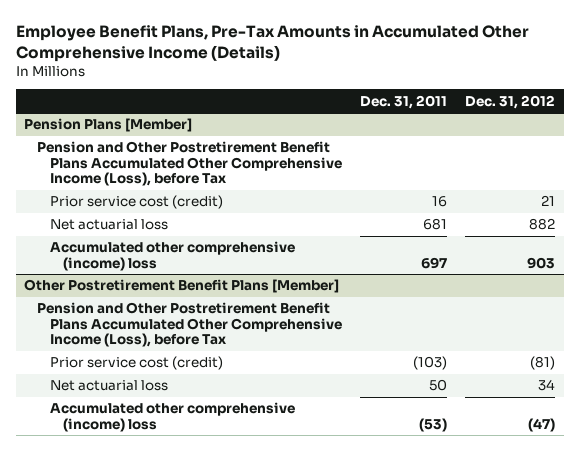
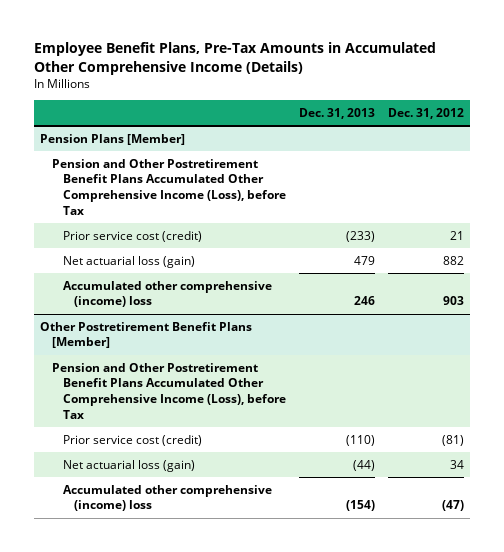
[359,94,447,109] Dec. 31, 2011 -> none
none -> [298,108,375,120] Dec. 31, 2013
[50,219,169,231] Net actuarial loss -> [62,255,195,268] Net actuarial loss (gain)
[50,380,169,392] Net actuarial loss -> [62,459,195,472] Net actuarial loss (gain)

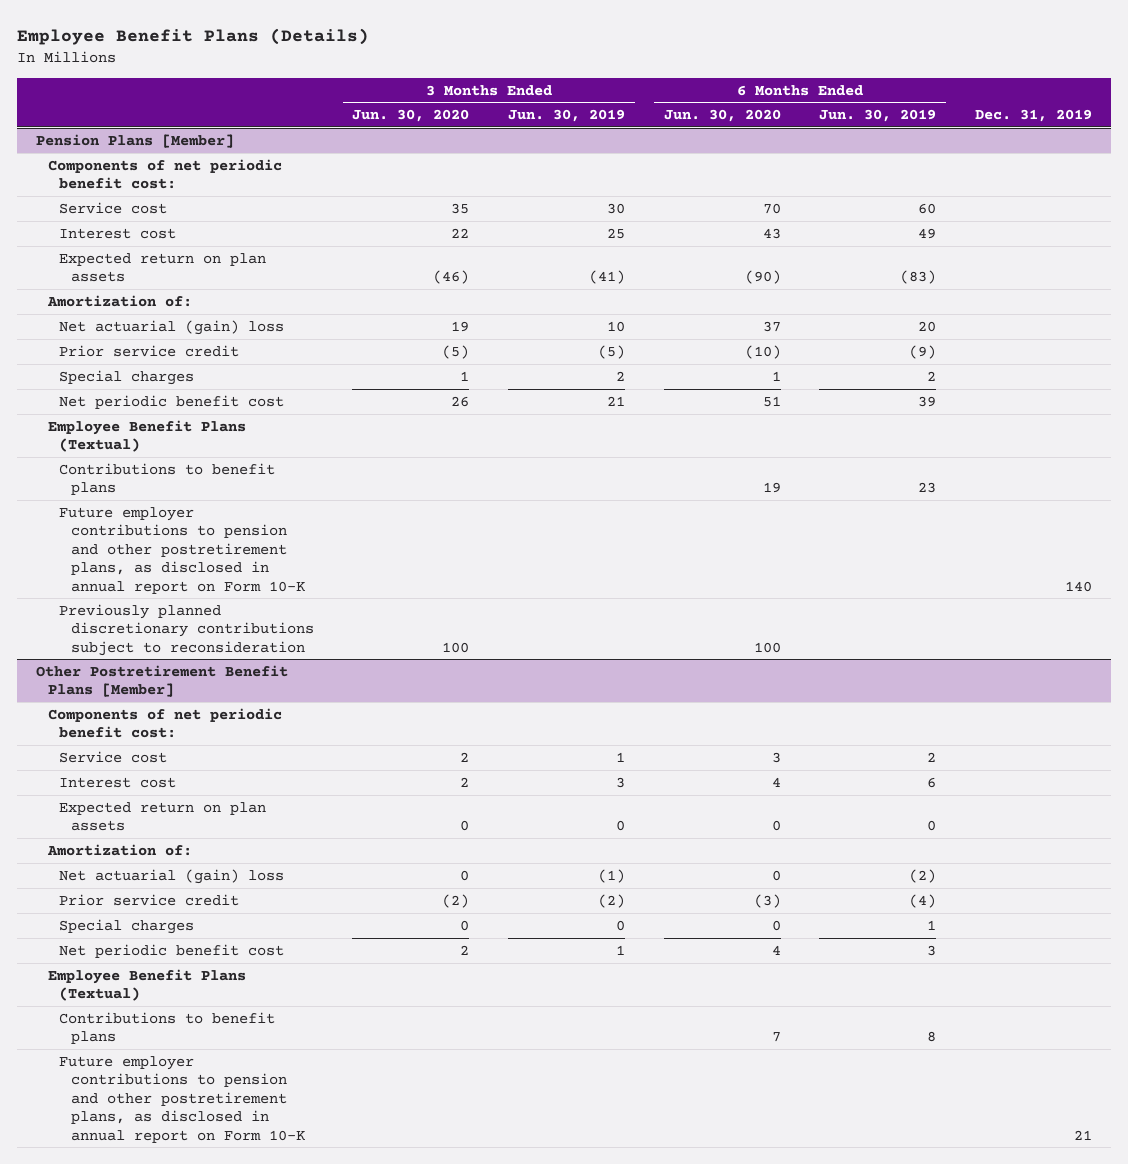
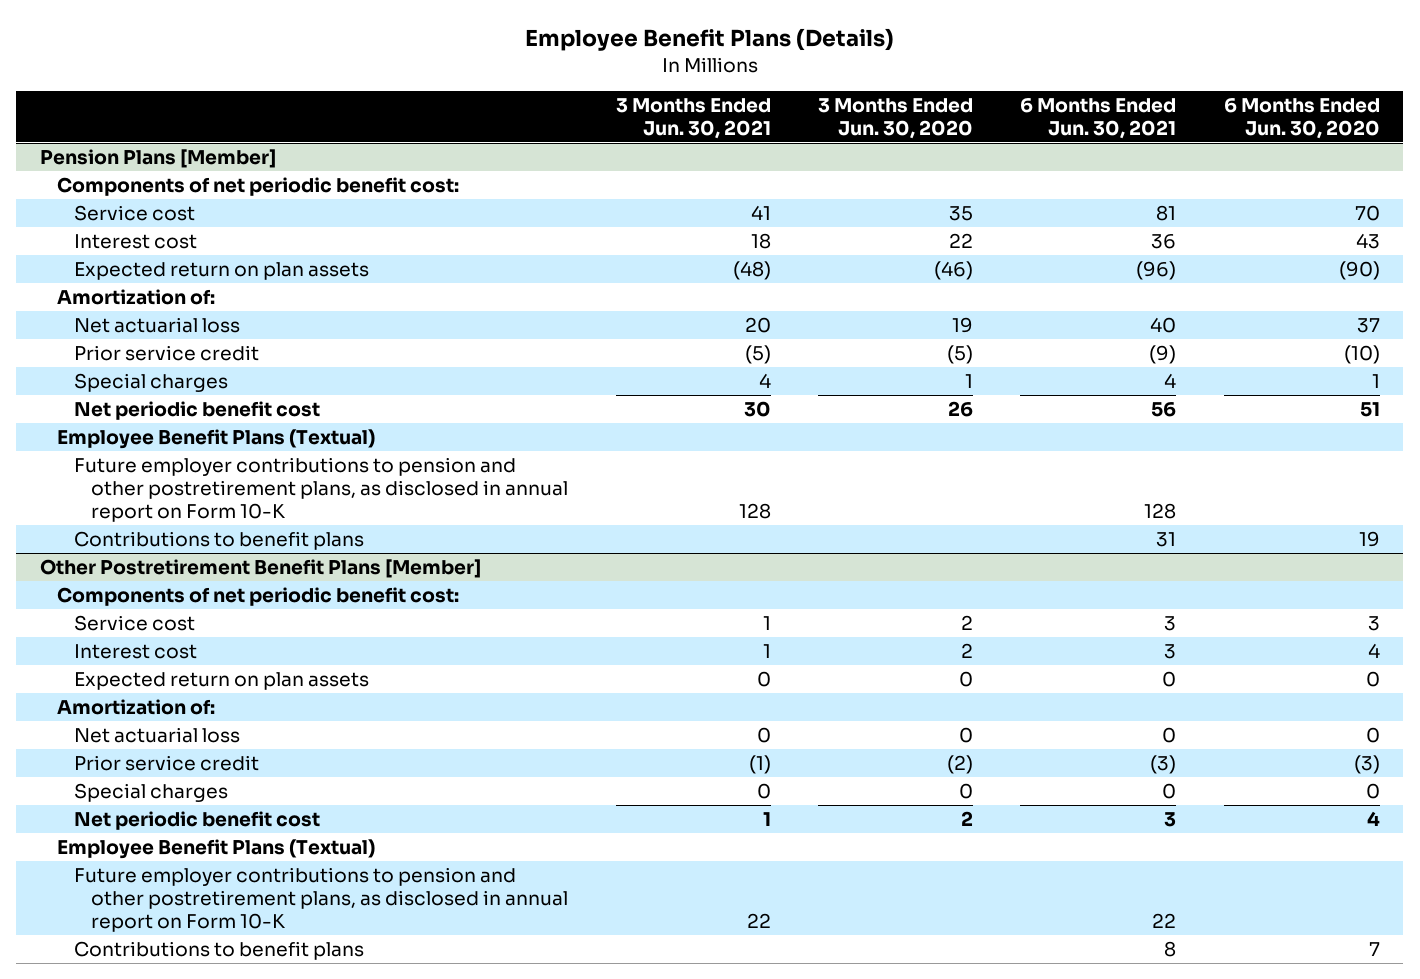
[507,109,625,123] Jun. 30, 2019 -> none
[819,109,937,123] Jun. 30, 2019 -> none
[974,109,1092,123] Dec. 31, 2019 -> none
none -> [615,97,771,139] 3 Months Ended Jun. 30, 2021
none -> [1020,97,1177,139] 6 Months Ended Jun. 30, 2021
[59,319,285,335] Net actuarial (gain) loss -> [74,317,241,334] Net actuarial loss
[59,603,314,656] Previously planned discretionary contributions subject to reconsideration -> none
[59,462,276,496] Contributions to benefit plans -> [74,531,365,551] Contributions to benefit plans
[59,868,285,884] Net actuarial (gain) loss -> [74,727,241,744] Net actuarial loss
[59,1011,276,1045] Contributions to benefit plans -> [74,941,365,961] Contributions to benefit plans

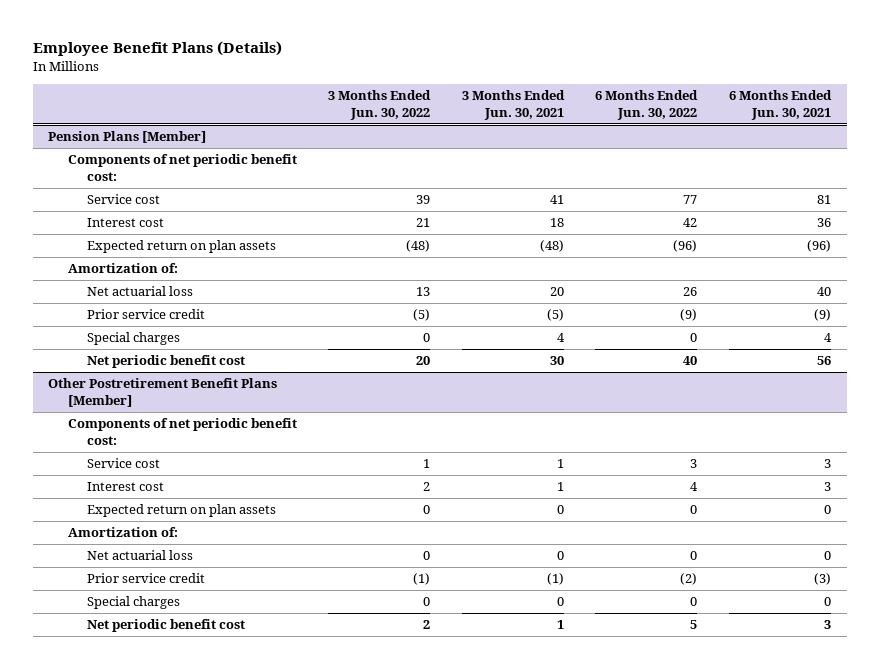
[818,97,974,139] 3 Months Ended Jun. 30, 2020 -> none
[1223,97,1380,139] 6 Months Ended Jun. 30, 2020 -> none
none -> [328,90,432,121] 3 Months Ended Jun. 30, 2022
none -> [595,90,699,121] 6 Months Ended Jun. 30, 2022
[57,429,376,450] Employee Benefit Plans (Textual) -> none
[74,457,569,522] Future employer contributions to pension and other postretirement plans, as disclosed in annual report on Form 10-K -> none
[74,531,365,551] Contributions to benefit plans -> none
[57,839,376,860] Employee Benefit Plans (Textual) -> none
[74,867,569,932] Future employer contributions to pension and other postretirement plans, as disclosed in annual report on Form 10-K -> none
[74,941,365,961] Contributions to benefit plans -> none

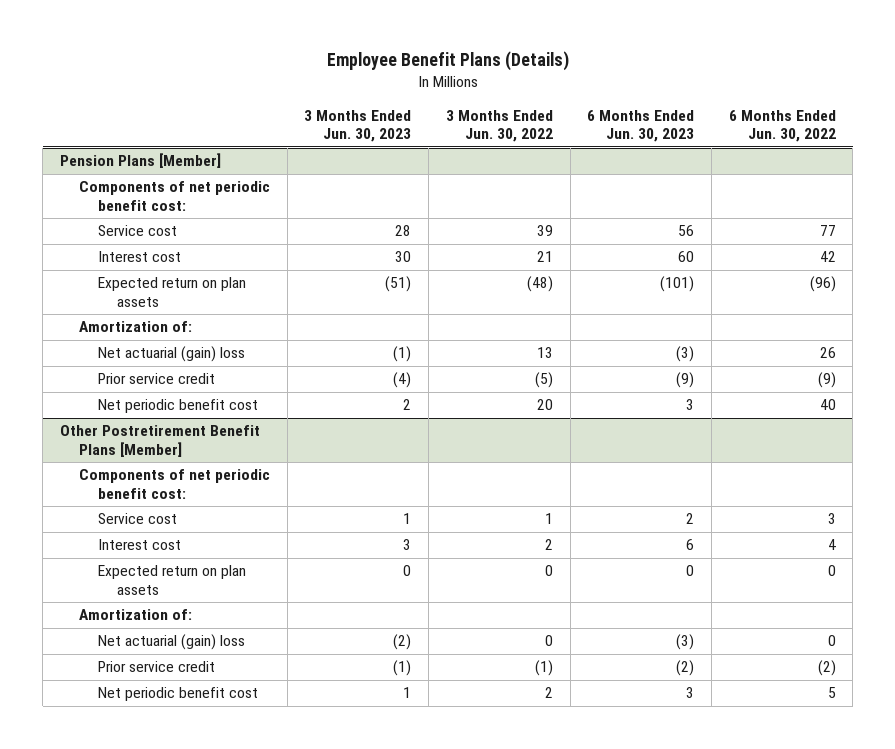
[461,90,565,121] 3 Months Ended Jun. 30, 2021 -> none
[728,90,832,121] 6 Months Ended Jun. 30, 2021 -> none
none -> [304,109,412,143] 3 Months Ended Jun. 30, 2023
none -> [587,109,695,143] 6 Months Ended Jun. 30, 2023
[87,286,194,297] Net actuarial loss -> [98,346,246,363] Net actuarial (gain) loss
[87,332,181,346] Special charges -> none
[87,550,194,561] Net actuarial loss -> [98,634,246,651] Net actuarial (gain) loss
[87,596,181,610] Special charges -> none

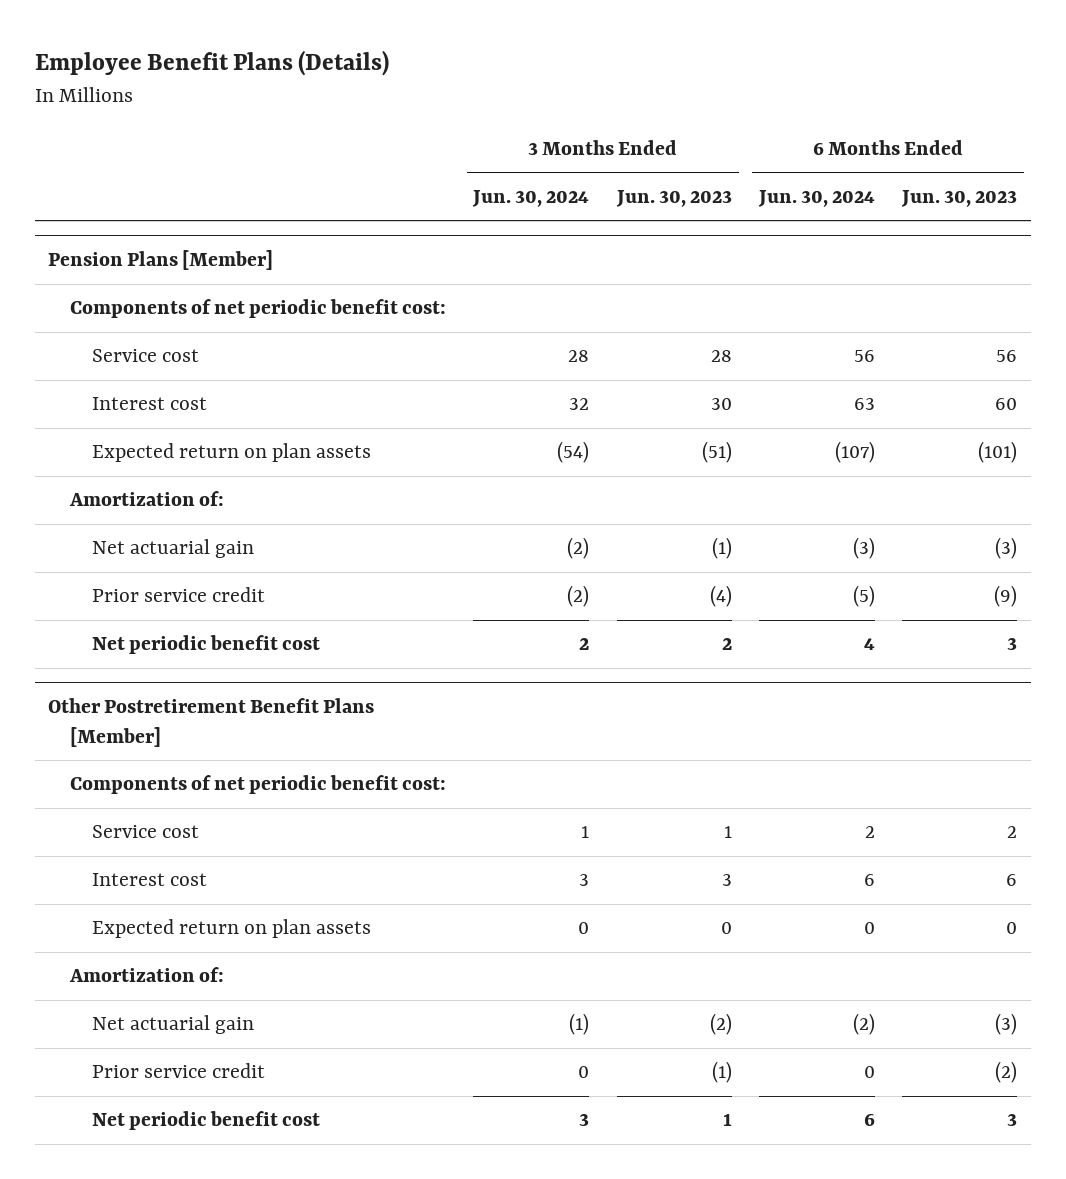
[445,109,553,143] 3 Months Ended Jun. 30, 2022 -> none
[728,109,836,143] 6 Months Ended Jun. 30, 2022 -> none
none -> [472,189,590,207] Jun. 30, 2024
none -> [758,189,876,207] Jun. 30, 2024
[98,346,246,363] Net actuarial (gain) loss -> [91,539,254,559] Net actuarial gain
[98,634,246,651] Net actuarial (gain) loss -> [91,1015,254,1035] Net actuarial gain

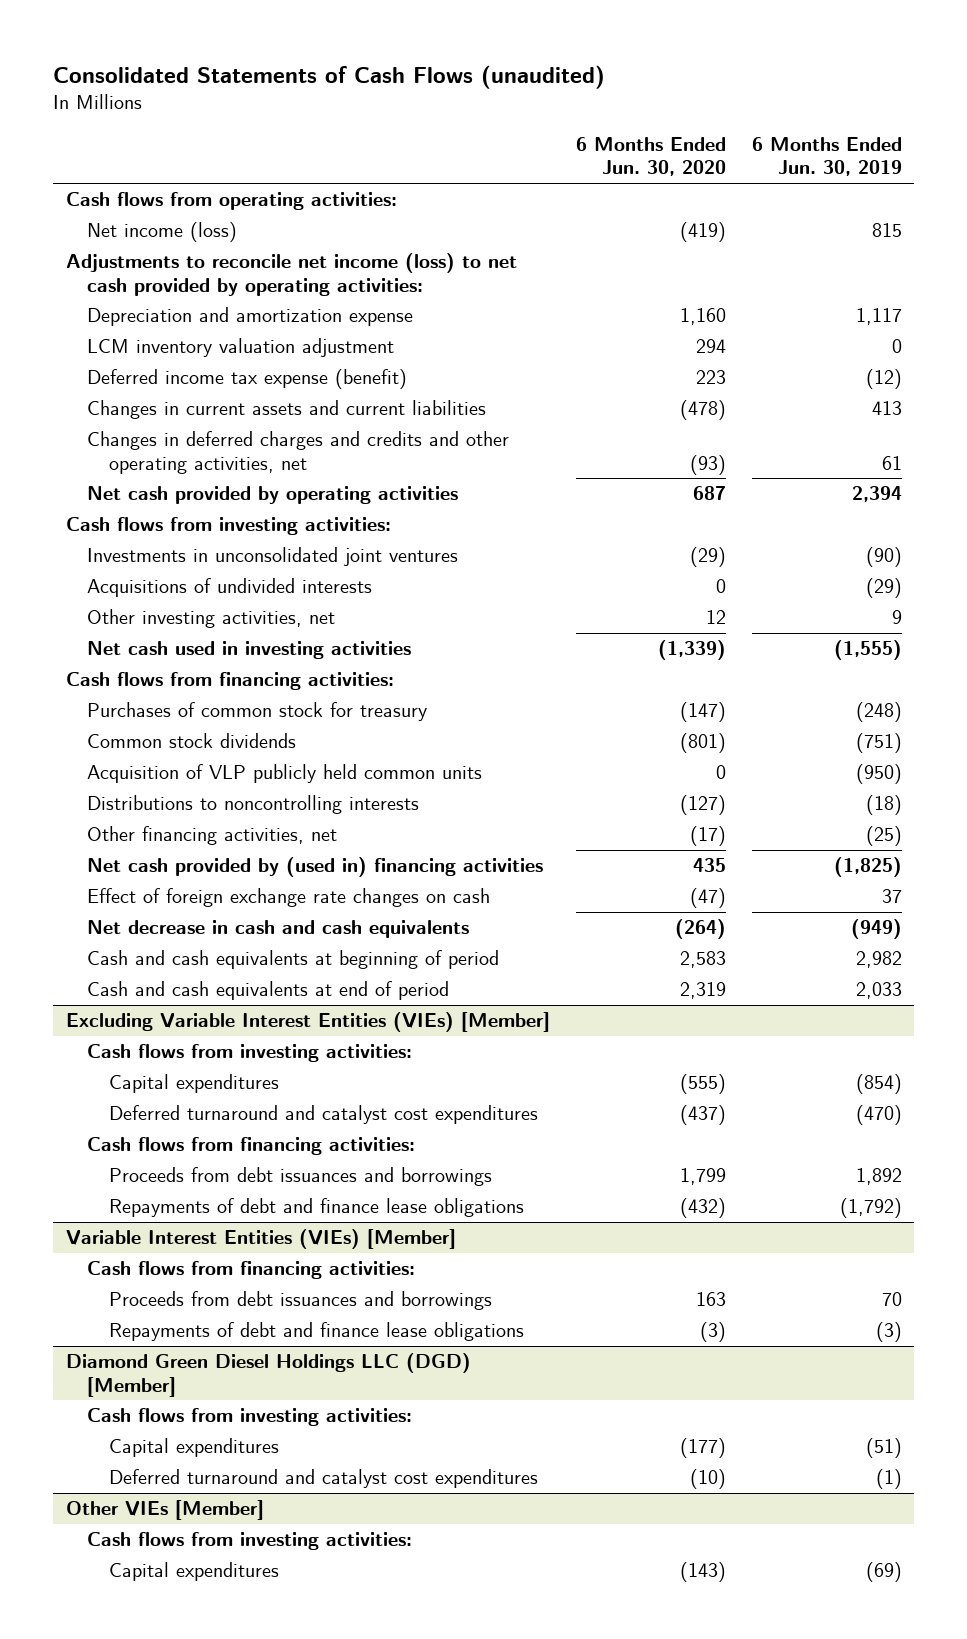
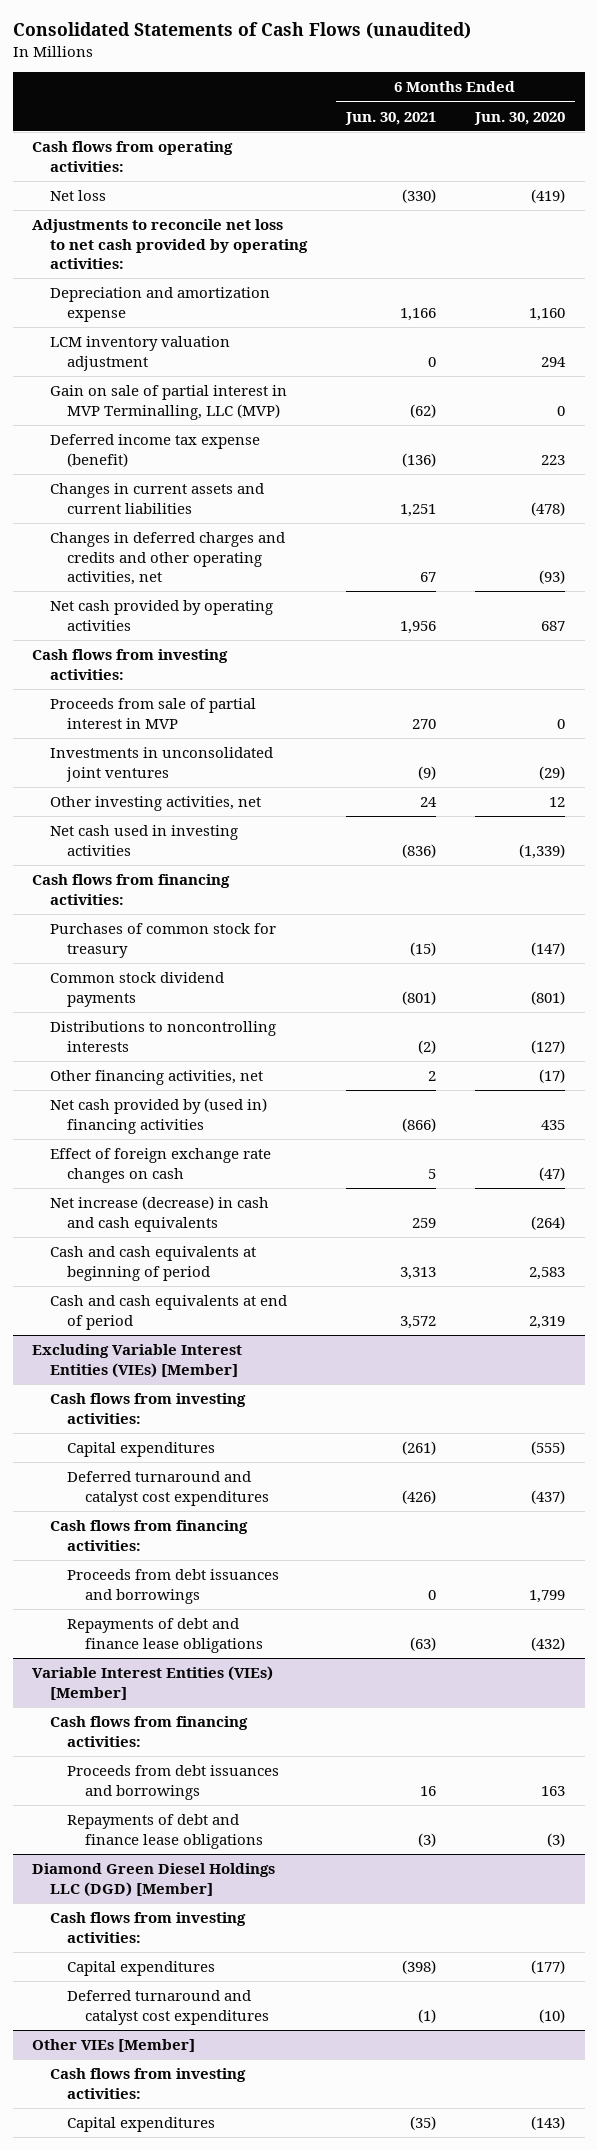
[751,137,902,177] 6 Months Ended Jun. 30, 2019 -> none
none -> [344,111,436,125] Jun. 30, 2021
[87,222,238,243] Net income (loss) -> [49,190,106,202] Net loss
[65,253,517,296] Adjustments to reconcile net income (loss) to net cash provided by operating activities: -> [32,219,308,269] Adjustments to reconcile net loss to net cash provided by operating activities:
none -> [49,385,287,420] Gain on sale of partial interest in MVP Terminalling, LLC (MVP)
none -> [49,698,256,729] Proceeds from sale of partial interest in MVP
[87,578,373,598] Acquisitions of undivided interests -> none
[87,764,483,784] Acquisition of VLP publicly held common units -> none
[87,733,297,749] Common stock dividends -> [49,972,224,1007] Common stock dividend payments
[87,920,470,939] Net decrease in cash and cash equivalents -> [49,1196,269,1232] Net increase (decrease) in cash and cash equivalents

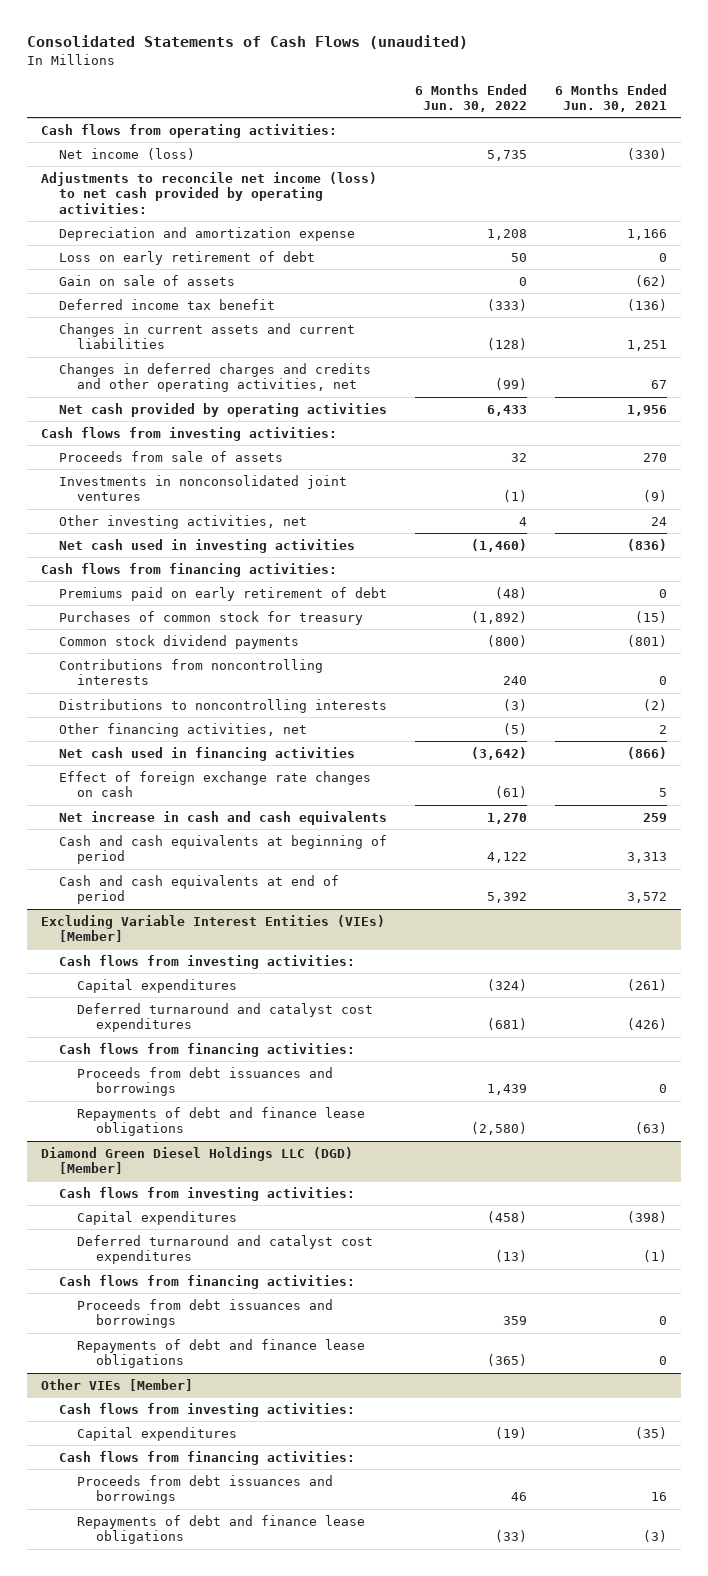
[474,111,566,125] Jun. 30, 2020 -> none
none -> [415,83,528,113] 6 Months Ended Jun. 30, 2022
[49,190,106,202] Net loss -> [59,147,196,160] Net income (loss)
[32,219,308,269] Adjustments to reconcile net loss to net cash provided by operating activities: -> [40,171,377,214] Adjustments to reconcile net income (loss) to net cash provided by operating activities:
[49,336,230,371] LCM inventory valuation adjustment -> none
[49,385,287,420] Gain on sale of partial interest in MVP Terminalling, LLC (MVP) -> none
none -> [59,250,316,265] Loss on early retirement of debt
none -> [59,274,236,286] Gain on sale of assets
[49,434,260,467] Deferred income tax expense (benefit) -> [59,298,276,310] Deferred income tax benefit
[49,698,256,729] Proceeds from sale of partial interest in MVP -> none
none -> [59,450,284,462] Proceeds from sale of assets
[49,747,273,782] Investments in unconsolidated joint ventures -> [59,474,348,502] Investments in nonconsolidated joint ventures
none -> [59,586,388,601] Premiums paid on early retirement of debt
none -> [59,658,324,686] Contributions from noncontrolling interests
[49,1098,267,1134] Net cash provided by (used in) financing activities -> [59,746,356,761] Net cash used in financing activities
[49,1196,269,1232] Net increase (decrease) in cash and cash equivalents -> [59,810,388,825] Net increase in cash and cash equivalents
[32,1666,274,1700] Variable Interest Entities (VIEs) [Member] -> none
[49,1716,248,1747] Cash flows from financing activities: -> none
[67,1765,280,1800] Proceeds from debt issuances and borrowings -> none
[67,1814,263,1849] Repayments of debt and finance lease obligations -> none
none -> [59,1274,356,1289] Cash flows from financing activities:
none -> [77,1298,334,1329] Proceeds from debt issuances and borrowings
none -> [77,1338,366,1369] Repayments of debt and finance lease obligations
none -> [59,1450,356,1465] Cash flows from financing activities:
none -> [77,1474,334,1505] Proceeds from debt issuances and borrowings
none -> [77,1514,366,1545] Repayments of debt and finance lease obligations

